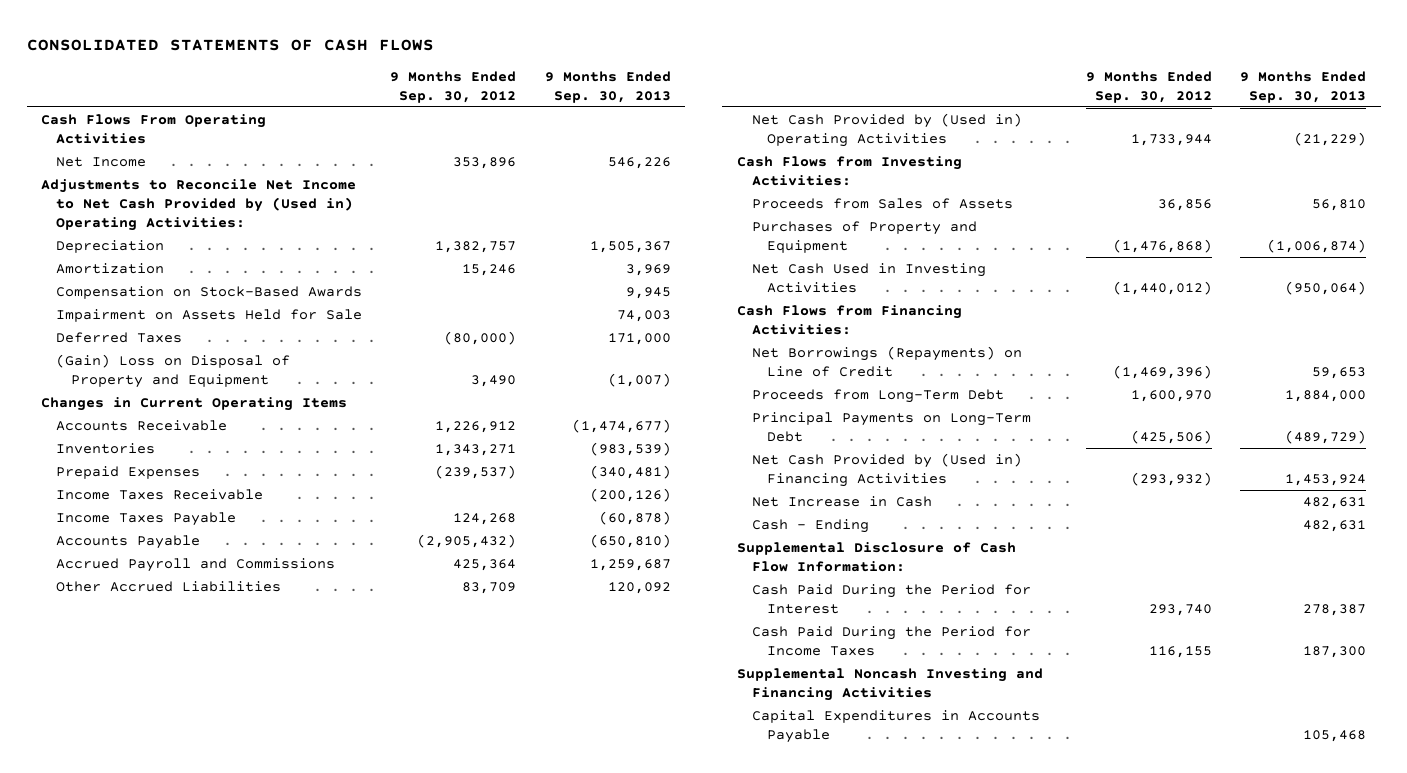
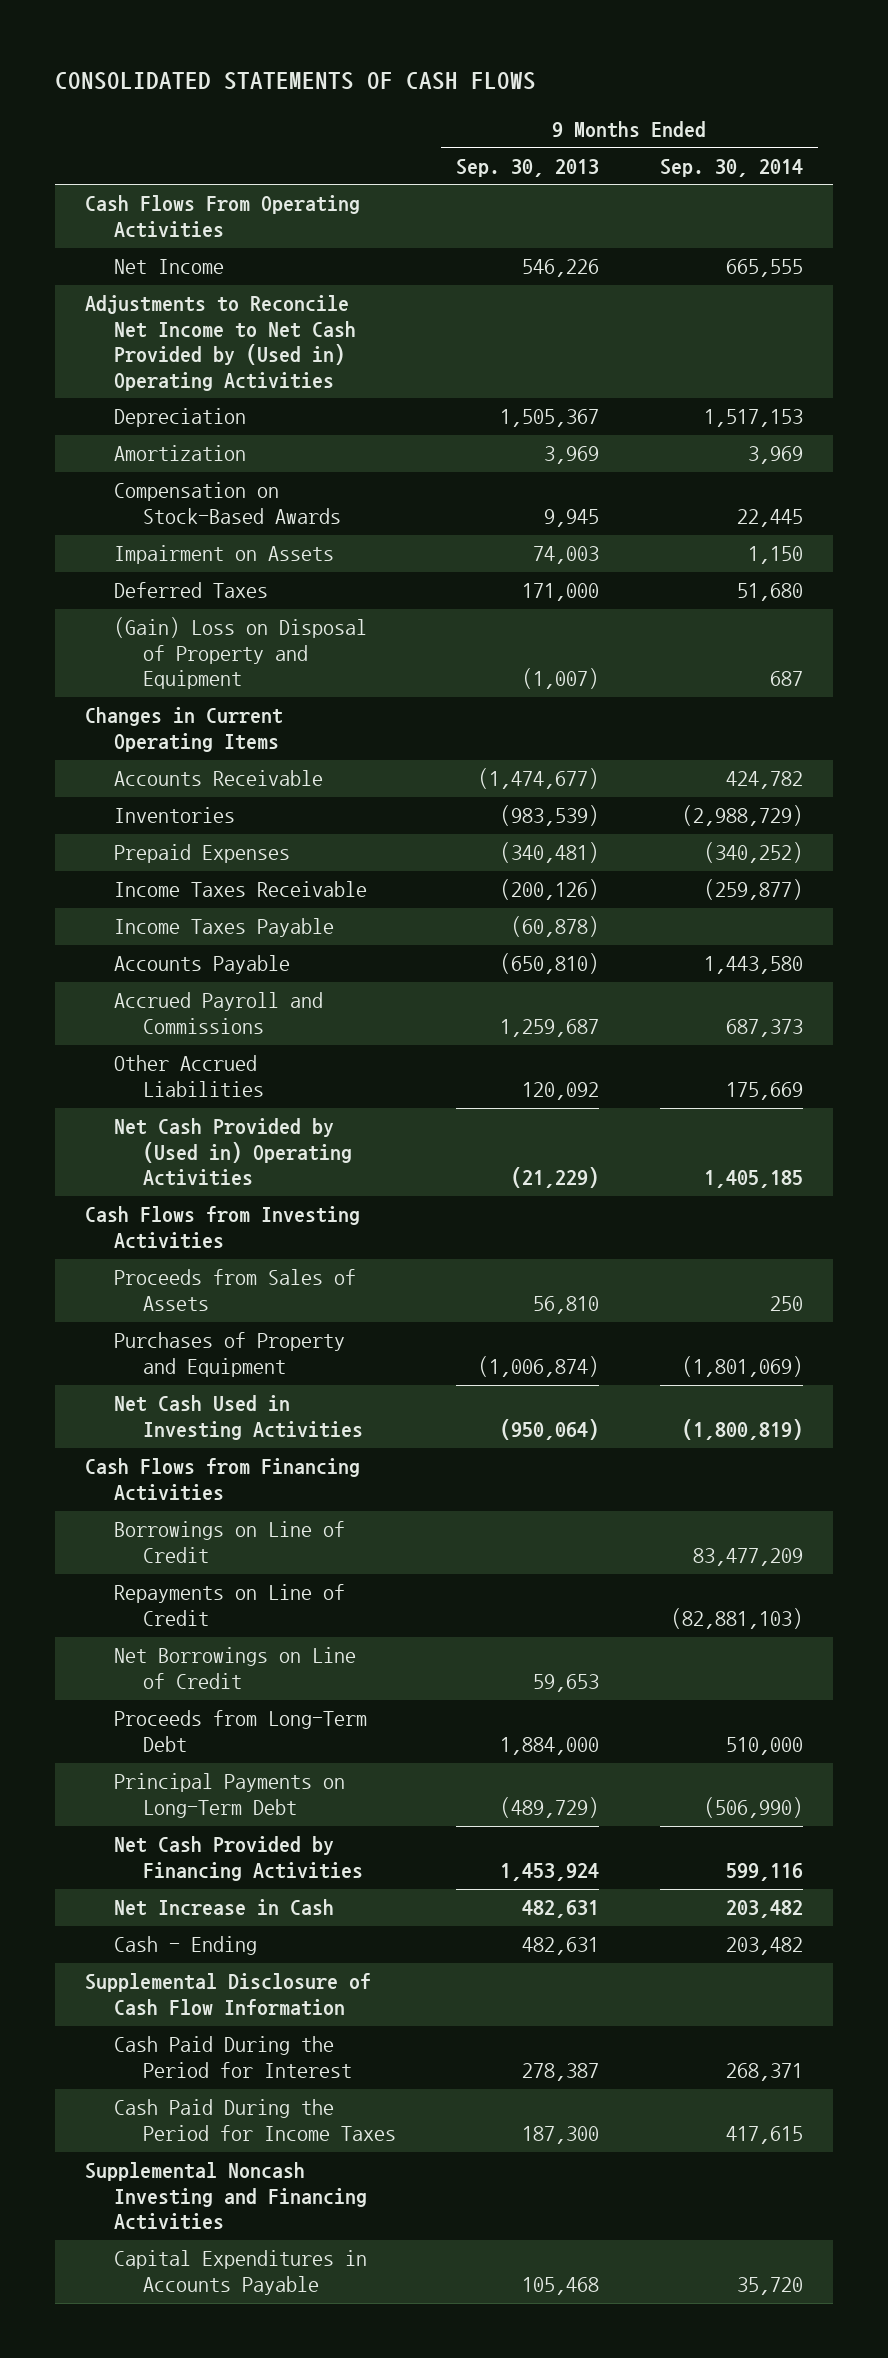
[390,71,517,103] 9 Months Ended Sep. 30, 2012 -> none
none -> [659,158,803,177] Sep. 30, 2014
[40,178,356,231] Adjustments to Reconcile Net Income to Net Cash Provided by (Used in) Operating Activities: -> [85,295,356,391] Adjustments to Reconcile Net Income to Net Cash Provided by (Used in) Operating Activities
[55,308,362,322] Impairment on Assets Held for Sale -> [113,545,334,565] Impairment on Assets
[736,155,962,186] Cash Flows from Investing Activities: -> [85,1206,361,1249] Cash Flows from Investing Activities
[736,304,962,335] Cash Flows from Financing Activities: -> [85,1458,361,1501] Cash Flows from Financing Activities
none -> [113,1521,345,1563] Borrowings on Line of Credit
none -> [113,1584,345,1626] Repayments on Line of Credit
[751,345,1022,377] Net Borrowings (Repayments) on Line of Credit -> [113,1647,356,1689] Net Borrowings on Line of Credit
[751,452,1022,487] Net Cash Provided by (Used in) Financing Activities -> [113,1836,363,1881] Net Cash Provided by Financing Activities
[736,541,1016,572] Supplemental Disclosure of Cash Flow Information: -> [85,1973,372,2016] Supplemental Disclosure of Cash Flow Information

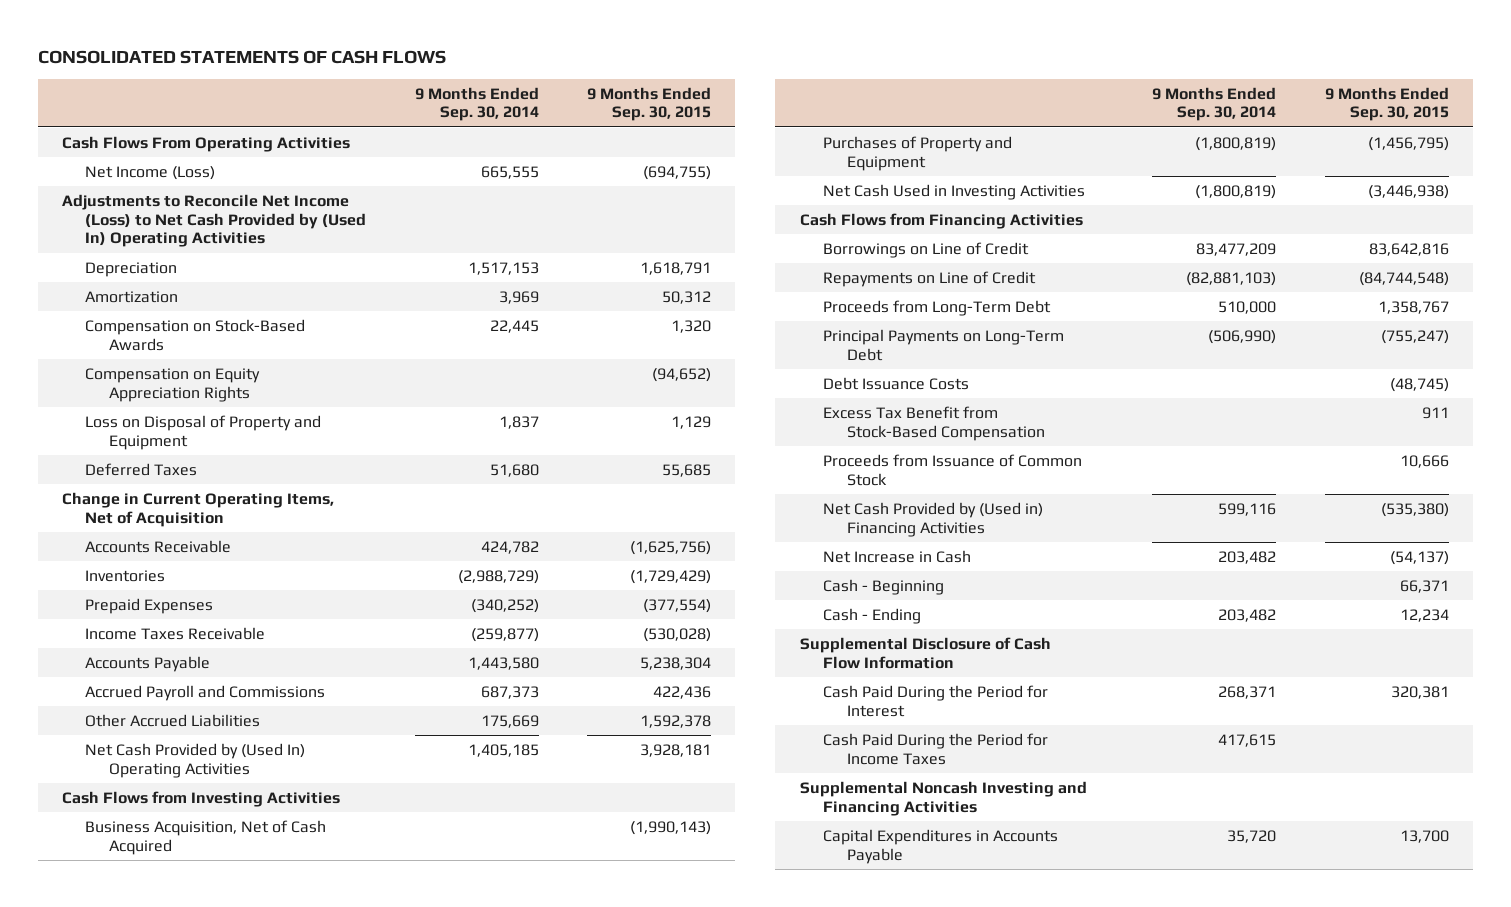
[456,158,600,177] Sep. 30, 2013 -> none
none -> [586,86,711,122] 9 Months Ended Sep. 30, 2015
[113,259,224,275] Net Income -> [85,165,216,180] Net Income (Loss)
[85,295,356,391] Adjustments to Reconcile Net Income to Net Cash Provided by (Used in) Operating Activities -> [61,193,367,248] Adjustments to Reconcile Net Income (Loss) to Net Cash Provided by (Used In) Operating Activities
[113,545,334,565] Impairment on Assets -> none
none -> [85,367,261,402] Compensation on Equity Appreciation Rights
none -> [85,414,322,450] Loss on Disposal of Property and Equipment
[113,617,367,690] (Gain) Loss on Disposal of Property and Equipment -> none
[85,707,284,752] Changes in Current Operating Items -> [61,491,334,527] Change in Current Operating Items, Net of Acquisition
[113,918,334,938] Income Taxes Payable -> none
[113,1118,352,1187] Net Cash Provided by (Used in) Operating Activities -> [85,742,306,778] Net Cash Provided by (Used In) Operating Activities
[113,1269,356,1311] Proceeds from Sales of Assets -> none
none -> [85,819,327,855] Business Acquisition, Net of Cash Acquired
[681,1355,803,1377] (1,801,069) -> [1195,136,1277,151] (1,800,819)
[113,1647,356,1689] Net Borrowings on Line of Credit -> none
none -> [823,376,970,390] Debt Issuance Costs
none -> [823,405,1045,441] Excess Tax Benefit from Stock-Based Compensation
none -> [823,453,1083,486] Proceeds from Issuance of Common Stock
[113,1836,363,1881] Net Cash Provided by Financing Activities -> [823,501,1044,537] Net Cash Provided by (Used in) Financing Activities
none -> [823,578,945,595] Cash - Beginning

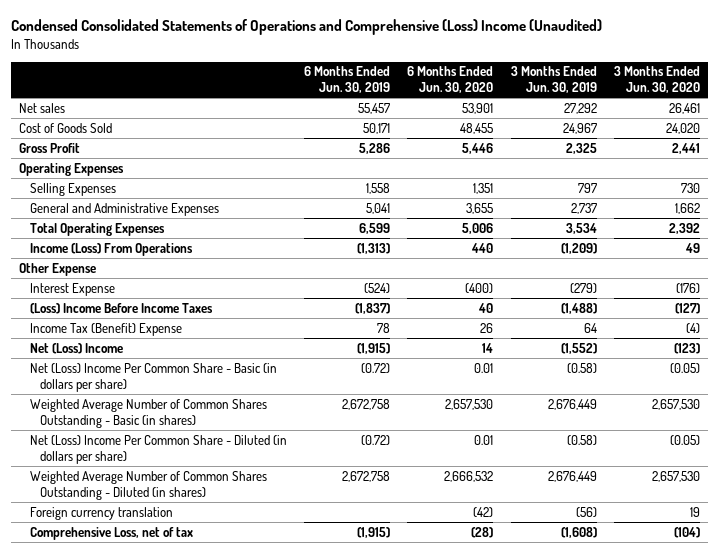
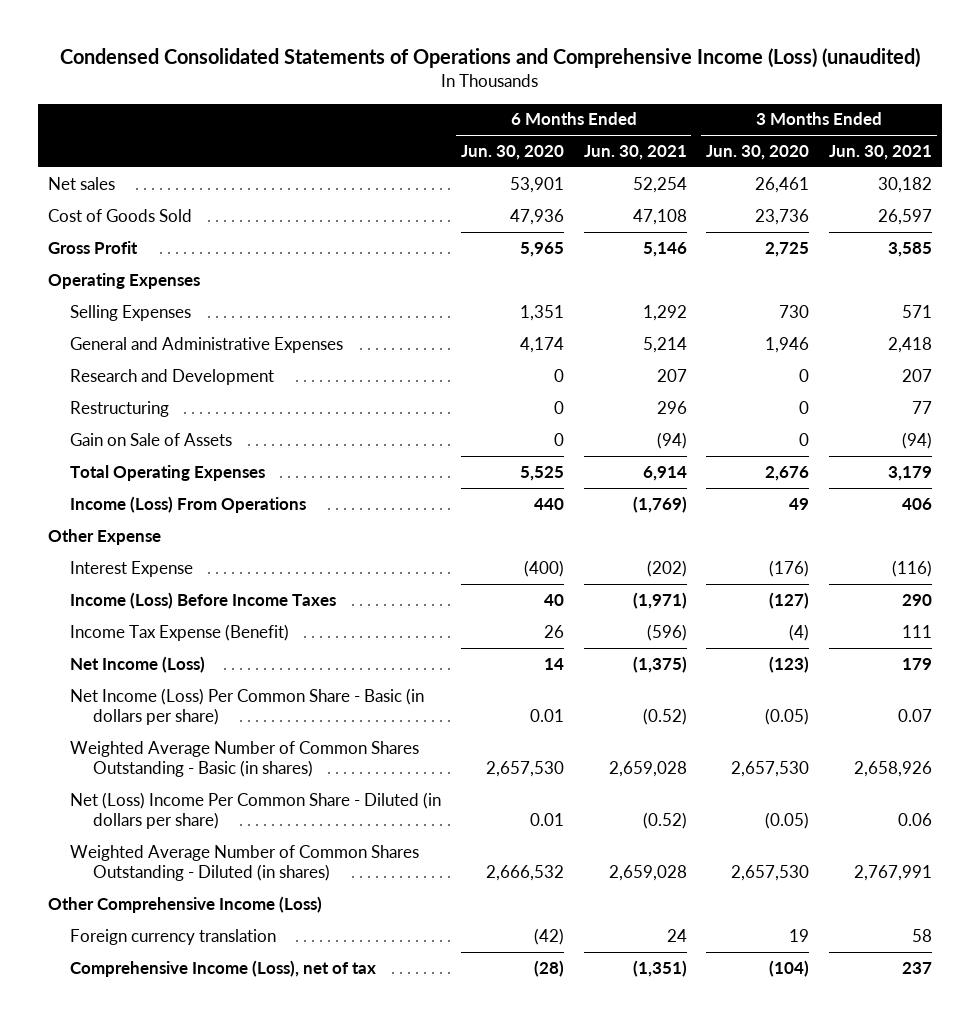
[10,19,602,36] Condensed Consolidated Statements of Operations and Comprehensive (Loss) Income (Unaudited) -> [59,48,920,69] Condensed Consolidated Statements of Operations and Comprehensive Income (Loss) (unaudited)
[303,66,390,94] 6 Months Ended Jun. 30, 2019 -> none
[510,66,597,94] 3 Months Ended Jun. 30, 2019 -> none
none -> [583,144,687,160] Jun. 30, 2021
none -> [828,144,932,160] Jun. 30, 2021
[460,122,494,134] 48,455 -> [509,208,564,225] 47,936
[665,122,700,134] 24,020 -> [755,208,810,225] 23,736
[462,142,494,154] 5,446 -> [519,241,564,257] 5,965
[671,142,700,154] 2,441 -> [765,241,810,257] 2,725
[466,202,494,214] 3,655 -> [519,336,564,353] 4,174
[674,202,700,214] 1,662 -> [765,336,810,353] 1,946
none -> [70,368,275,385] Research and Development
none -> [70,400,170,417] Restructuring
none -> [70,432,233,446] Gain on Sale of Assets
[462,222,494,234] 5,006 -> [519,465,564,481] 5,525
[668,222,700,234] 2,392 -> [765,465,810,481] 2,676
[29,302,213,314] (Loss) Income Before Income Taxes -> [70,591,337,609] Income (Loss) Before Income Taxes
[29,322,182,336] Income Tax (Benefit) Expense -> [70,623,290,641] Income Tax Expense (Benefit)
[29,342,123,354] Net (Loss) Income -> [70,655,206,673] Net Income (Loss)
[29,362,277,392] Net (Loss) Income Per Common Share - Basic (in dollars per share) -> [70,687,425,726] Net Income (Loss) Per Common Share - Basic (in dollars per share)
none -> [47,895,322,913] Other Comprehensive Income (Loss)
[29,526,193,540] Comprehensive Loss, net of tax -> [70,959,377,977] Comprehensive Income (Loss), net of tax

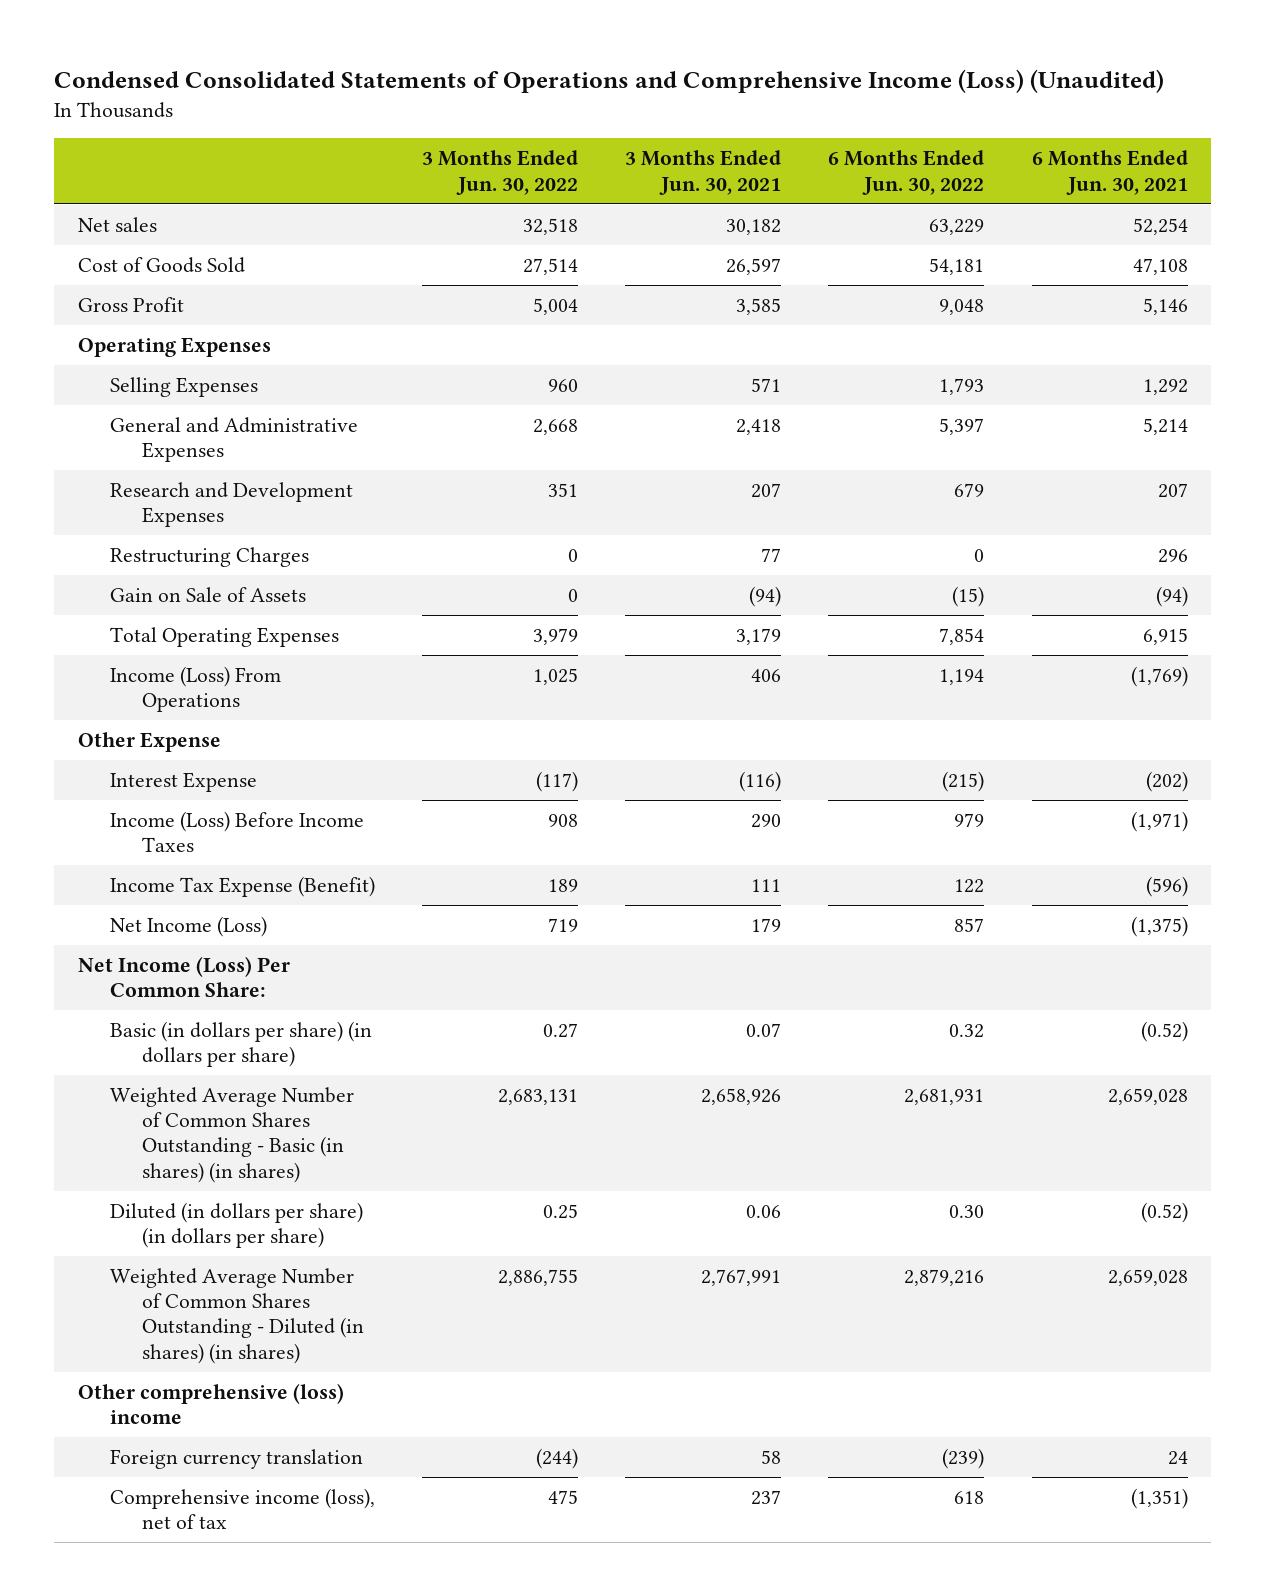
[59,48,920,69] Condensed Consolidated Statements of Operations and Comprehensive Income (Loss) (unaudited) -> [54,68,1165,93] Condensed Consolidated Statements of Operations and Comprehensive Income (Loss) (Unaudited)
[460,144,564,160] Jun. 30, 2020 -> none
[706,144,810,160] Jun. 30, 2020 -> none
none -> [422,150,579,195] 3 Months Ended Jun. 30, 2022
none -> [828,150,985,195] 6 Months Ended Jun. 30, 2022
[70,368,275,385] Research and Development -> [110,481,354,528] Research and Development Expenses
[70,400,170,417] Restructuring -> [110,546,310,567] Restructuring Charges
[642,465,687,481] 6,914 -> [1142,627,1188,645] 6,915
none -> [77,955,290,998] Net Income (Loss) Per Common Share:
[70,687,425,726] Net Income (Loss) Per Common Share - Basic (in dollars per share) -> [110,1020,373,1068] Basic (in dollars per share) (in dollars per share)
[70,740,420,778] Weighted Average Number of Common Shares Outstanding - Basic (in shares) -> [110,1086,355,1183] Weighted Average Number of Common Shares Outstanding - Basic (in shares) (in shares)
[70,791,442,830] Net (Loss) Income Per Common Share - Diluted (in dollars per share) -> [110,1201,364,1249] Diluted (in dollars per share) (in dollars per share)
[70,844,420,882] Weighted Average Number of Common Shares Outstanding - Diluted (in shares) -> [110,1267,365,1364] Weighted Average Number of Common Shares Outstanding - Diluted (in shares) (in shares)
[47,895,322,913] Other Comprehensive Income (Loss) -> [77,1382,344,1425] Other comprehensive (loss) income
[70,959,377,977] Comprehensive Income (Loss), net of tax -> [110,1487,376,1530] Comprehensive income (loss), net of tax

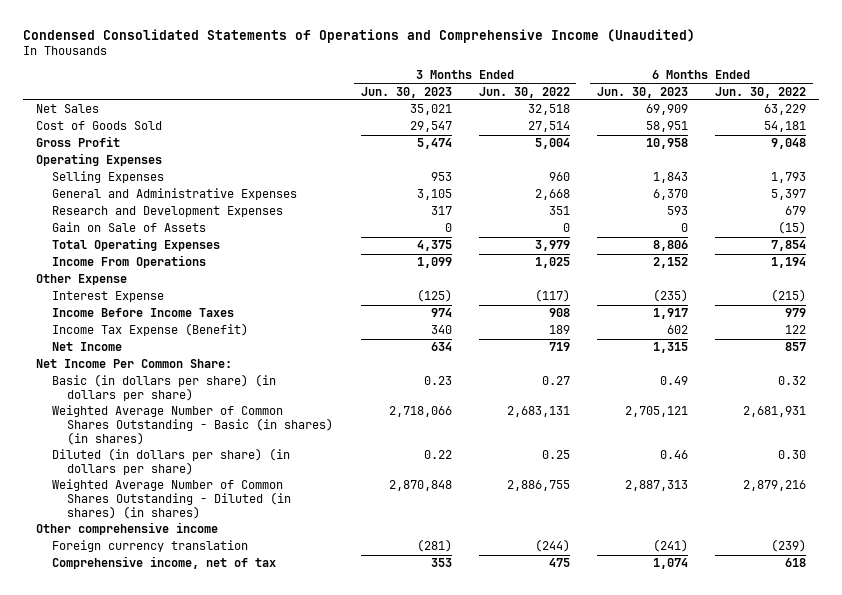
[54,68,1165,93] Condensed Consolidated Statements of Operations and Comprehensive Income (Loss) (Unaudited) -> [22,29,695,44] Condensed Consolidated Statements of Operations and Comprehensive Income (Unaudited)
[625,150,782,195] 3 Months Ended Jun. 30, 2021 -> none
[1031,150,1188,195] 6 Months Ended Jun. 30, 2021 -> none
none -> [360,86,452,98] Jun. 30, 2023
none -> [596,86,688,98] Jun. 30, 2023
[77,216,157,232] Net sales -> [36,104,100,114] Net Sales
[110,546,310,567] Restructuring Charges -> none
[110,665,282,713] Income (Loss) From Operations -> [51,255,206,269] Income From Operations
[110,810,365,853] Income (Loss) Before Income Taxes -> [51,308,234,318] Income Before Income Taxes
[110,915,268,937] Net Income (Loss) -> [51,342,122,352] Net Income
[77,955,290,998] Net Income (Loss) Per Common Share: -> [36,359,233,369] Net Income Per Common Share:
[77,1382,344,1425] Other comprehensive (loss) income -> [36,522,219,536] Other comprehensive income
[110,1487,376,1530] Comprehensive income (loss), net of tax -> [51,556,276,570] Comprehensive income, net of tax

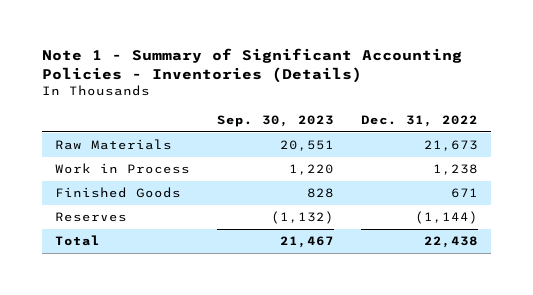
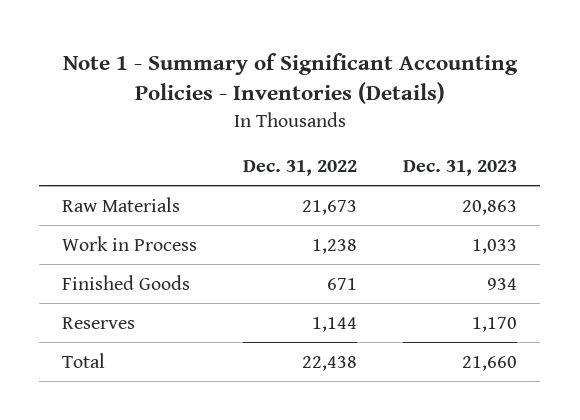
[216,114,334,127] Sep. 30, 2023 -> none
none -> [403,159,518,176] Dec. 31, 2023
[414,211,478,225] (1,144) -> [312,316,358,332] 1,144

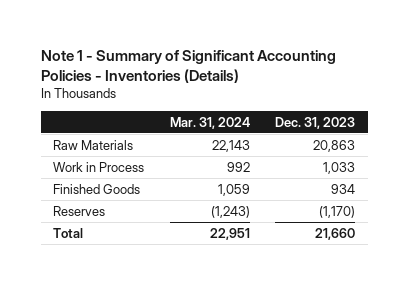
[243,159,358,176] Dec. 31, 2022 -> none
none -> [169,116,250,129] Mar. 31, 2024
[472,316,518,332] 1,170 -> [319,205,356,218] (1,170)

